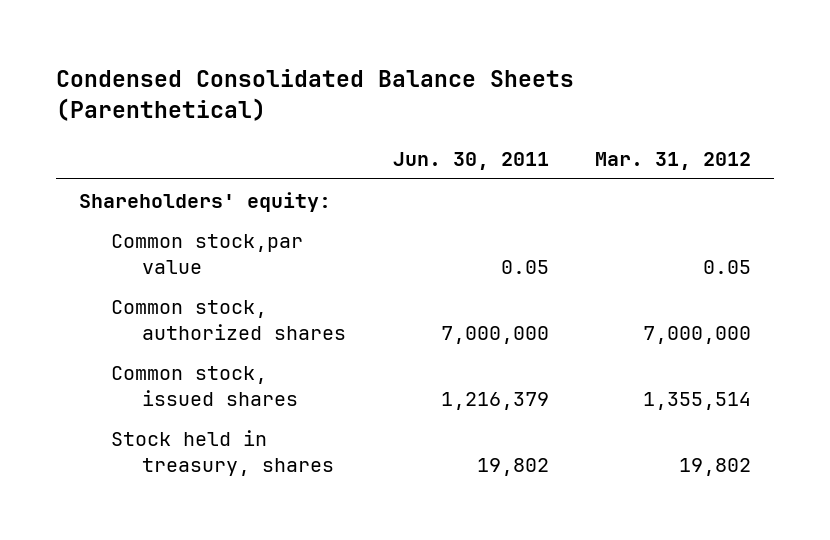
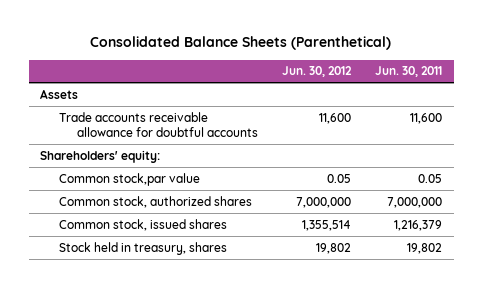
[56,69,575,122] Condensed Consolidated Balance Sheets (Parenthetical) -> [90,36,392,51] Consolidated Balance Sheets (Parenthetical)
[594,152,751,171] Mar. 31, 2012 -> none
none -> [281,66,352,78] Jun. 30, 2012
none -> [40,88,79,99] Assets
none -> [58,111,259,137] Trade accounts receivable allowance for doubtful accounts

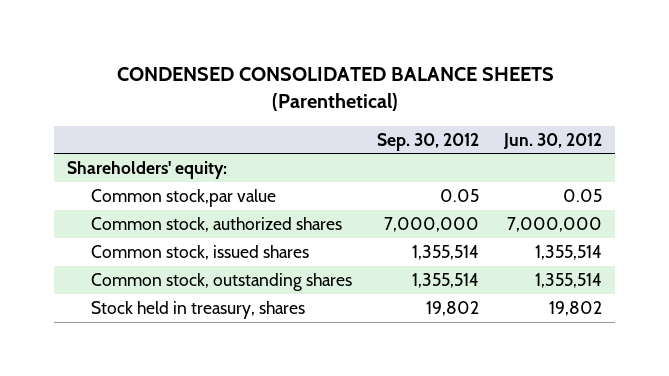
[90,36,392,51] Consolidated Balance Sheets (Parenthetical) -> [116,67,554,112] CONDENSED CONSOLIDATED BALANCE SHEETS (Parenthetical)
[374,66,442,78] Jun. 30, 2011 -> none
none -> [376,132,479,151] Sep. 30, 2012
[40,88,79,99] Assets -> none
[58,111,259,137] Trade accounts receivable allowance for doubtful accounts -> none
none -> [90,273,352,292] Common stock, outstanding shares

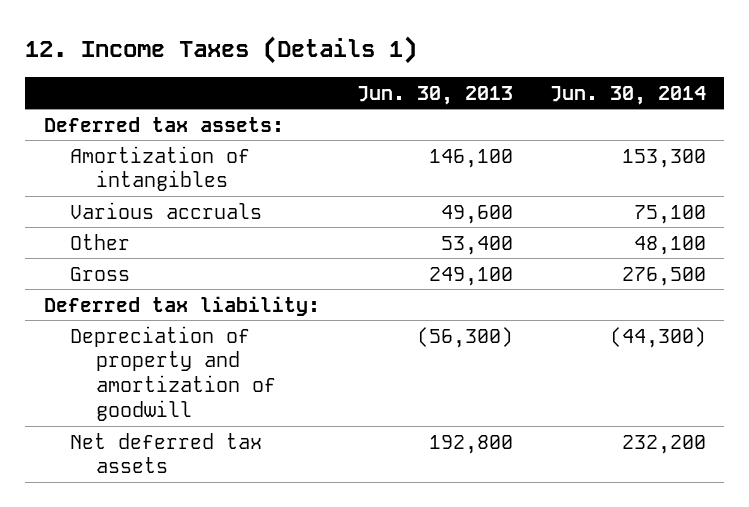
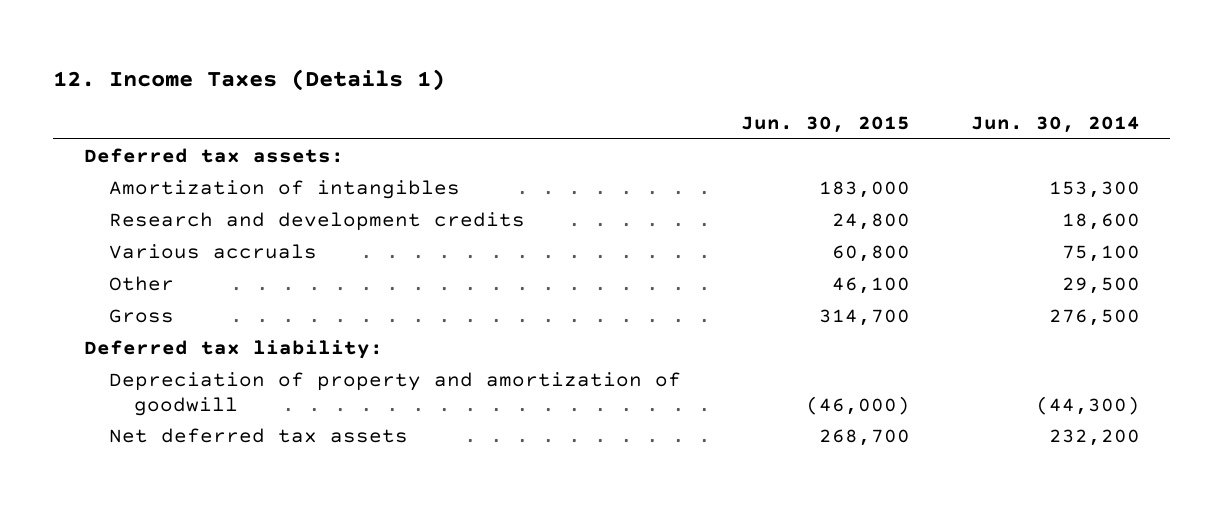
[356,85,513,105] Jun. 30, 2013 -> none
none -> [741,115,911,133] Jun. 30, 2015
none -> [108,212,525,232] Research and development credits
[633,235,706,255] 48,100 -> [1062,277,1141,295] 29,500

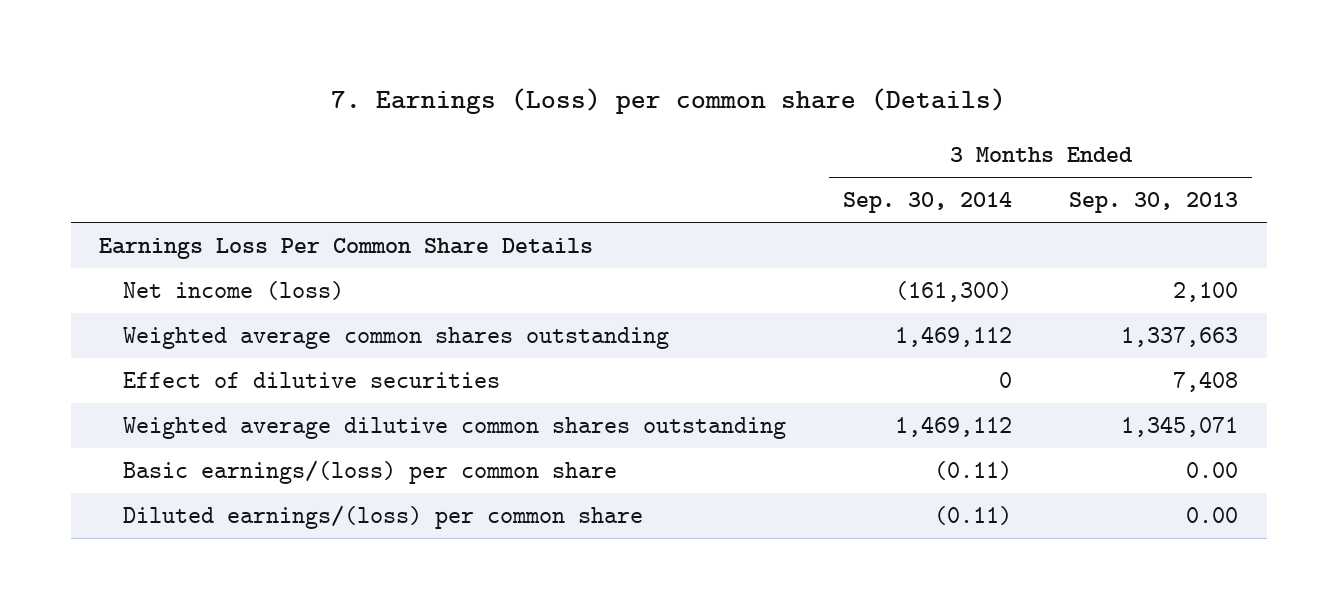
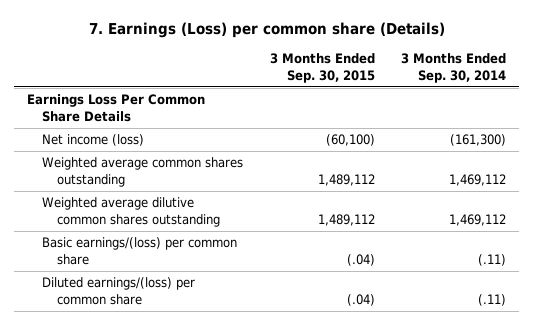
[1069,192,1239,214] Sep. 30, 2013 -> none
none -> [269,53,375,83] 3 Months Ended Sep. 30, 2015
[123,371,501,388] Effect of dilutive securities -> none
[934,460,1013,480] (0.11) -> [478,253,507,266] (.11)
[934,505,1013,525] (0.11) -> [478,293,507,306] (.11)

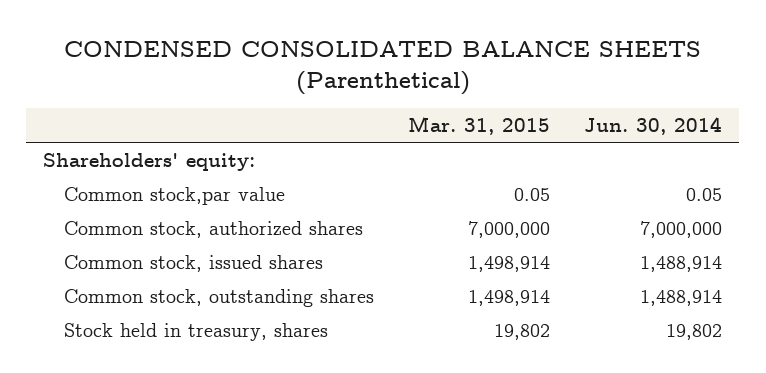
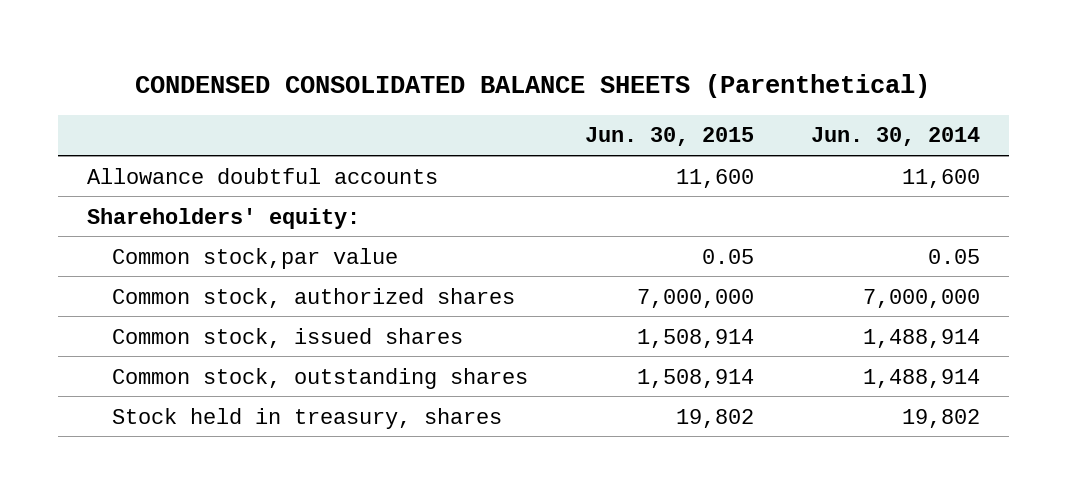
[408,116,551,136] Mar. 31, 2015 -> none
none -> [585,127,755,147] Jun. 30, 2015
none -> [86,167,438,184] Allowance doubtful accounts

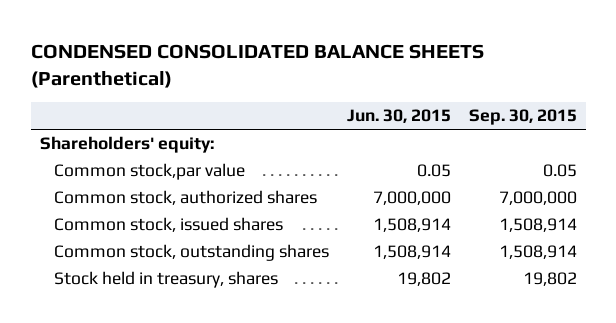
[811,127,981,147] Jun. 30, 2014 -> none
none -> [468,109,577,126] Sep. 30, 2015
[86,167,438,184] Allowance doubtful accounts -> none

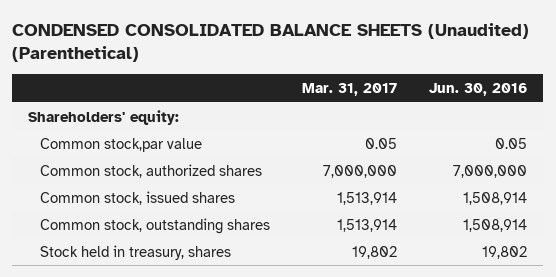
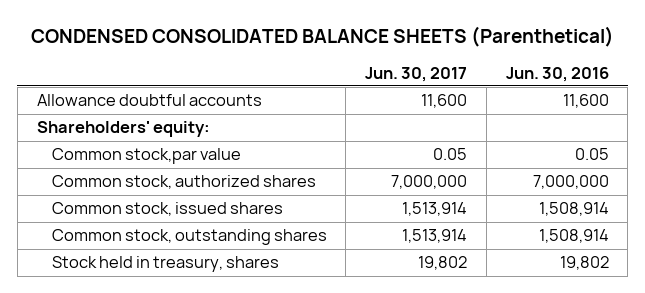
[12,22,530,63] CONDENSED CONSOLIDATED BALANCE SHEETS (Unaudited) (Parenthetical) -> [30,25,614,47] CONDENSED CONSOLIDATED BALANCE SHEETS (Parenthetical)
[302,83,398,97] Mar. 31, 2017 -> none
none -> [365,66,468,82] Jun. 30, 2017
none -> [36,94,262,107] Allowance doubtful accounts

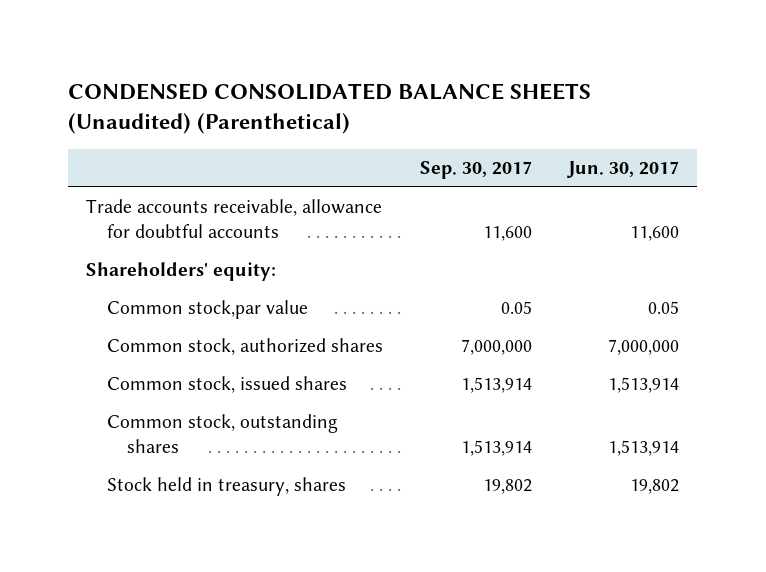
[30,25,614,47] CONDENSED CONSOLIDATED BALANCE SHEETS (Parenthetical) -> [68,82,592,135] CONDENSED CONSOLIDATED BALANCE SHEETS (Unaudited) (Parenthetical)
[505,66,609,82] Jun. 30, 2016 -> none
none -> [419,161,532,180] Sep. 30, 2017
[36,94,262,107] Allowance doubtful accounts -> [86,199,383,239] Trade accounts receivable, allowance for doubtful accounts

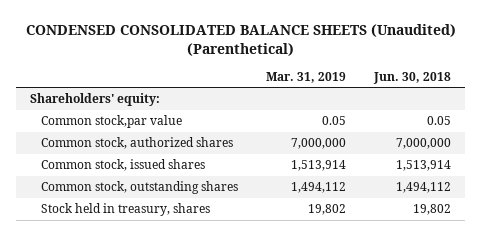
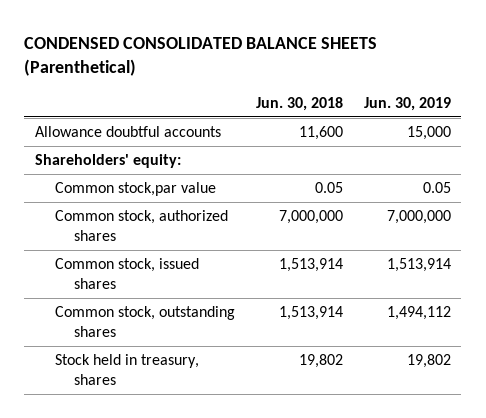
[25,23,456,56] CONDENSED CONSOLIDATED BALANCE SHEETS (Unaudited) (Parenthetical) -> [24,36,378,77] CONDENSED CONSOLIDATED BALANCE SHEETS (Parenthetical)
[266,71,347,83] Mar. 31, 2019 -> none
none -> [363,97,451,112] Jun. 30, 2019
none -> [34,125,221,137] Allowance doubtful accounts
[396,182,452,194] 1,494,112 -> [278,305,343,320] 1,513,914

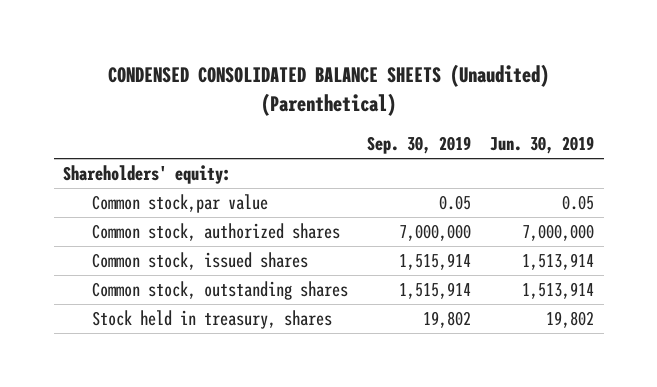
[24,36,378,77] CONDENSED CONSOLIDATED BALANCE SHEETS (Parenthetical) -> [107,64,549,116] CONDENSED CONSOLIDATED BALANCE SHEETS (Unaudited) (Parenthetical)
[255,97,343,112] Jun. 30, 2018 -> none
none -> [367,136,472,155] Sep. 30, 2019
[34,125,221,137] Allowance doubtful accounts -> none
[386,305,451,320] 1,494,112 -> [522,281,595,299] 1,513,914

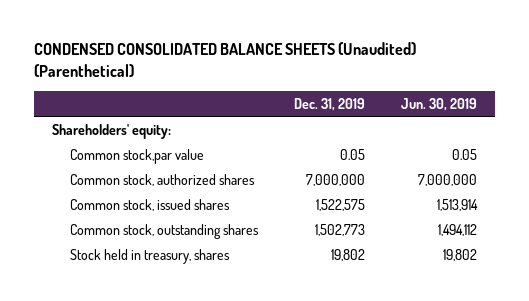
[367,136,472,155] Sep. 30, 2019 -> none
none -> [293,97,365,111] Dec. 31, 2019
[522,281,595,299] 1,513,914 -> [437,223,477,236] 1,494,112

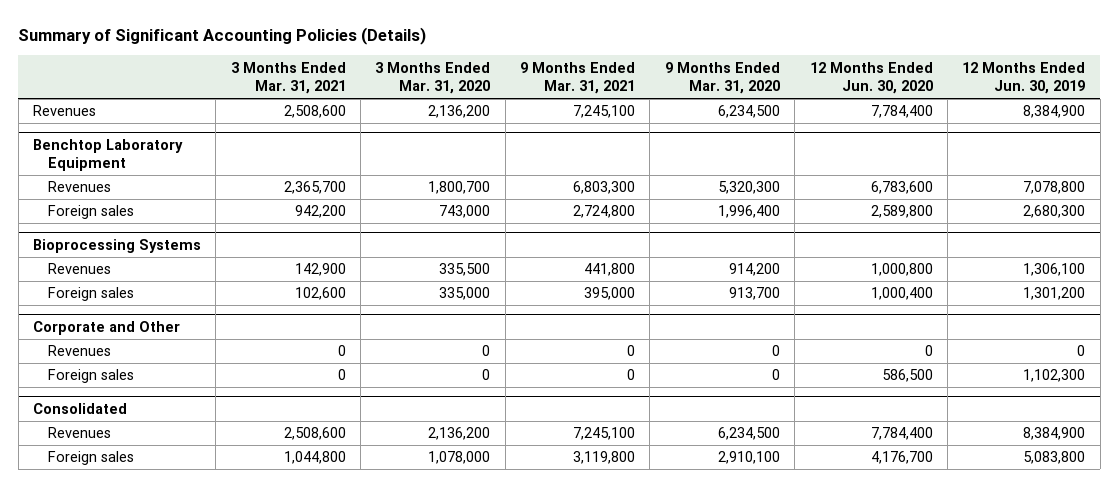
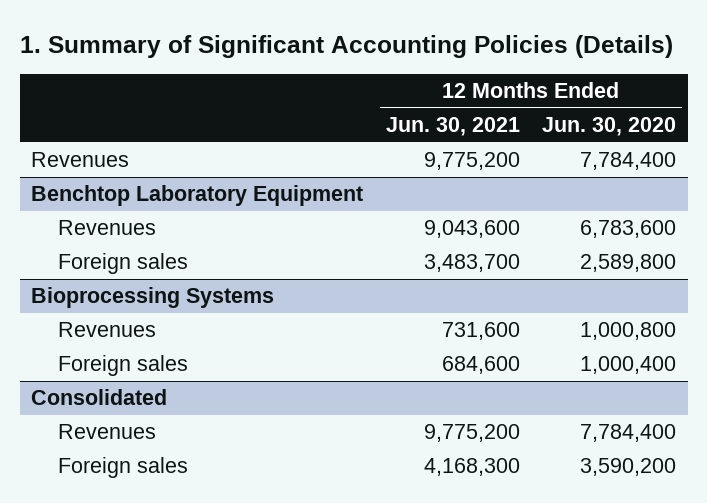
[18,26,427,45] Summary of Significant Accounting Policies (Details) -> [19,34,673,58] 1. Summary of Significant Accounting Policies (Details)
[230,61,346,95] 3 Months Ended Mar. 31, 2021 -> none
[375,61,491,95] 3 Months Ended Mar. 31, 2020 -> none
[520,61,636,95] 9 Months Ended Mar. 31, 2021 -> none
[664,61,780,95] 9 Months Ended Mar. 31, 2020 -> none
[962,61,1086,95] 12 Months Ended Jun. 30, 2019 -> none
none -> [385,117,520,137] Jun. 30, 2021
[33,320,181,335] Corporate and Other -> none
[48,345,112,357] Revenues -> none
[48,369,135,384] Foreign sales -> none
[870,451,933,465] 4,176,700 -> [580,458,677,477] 3,590,200

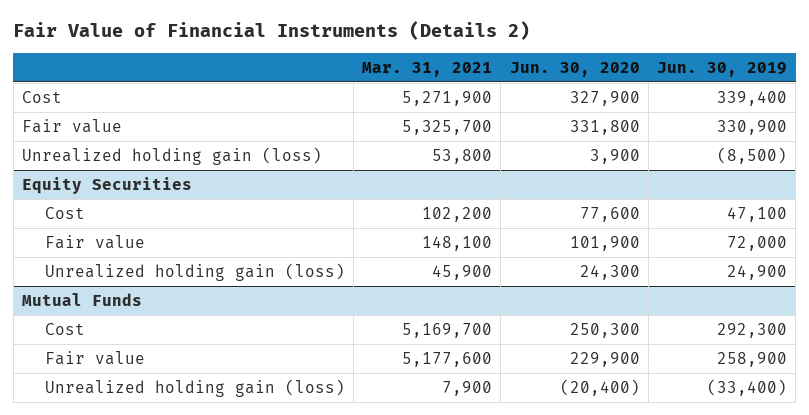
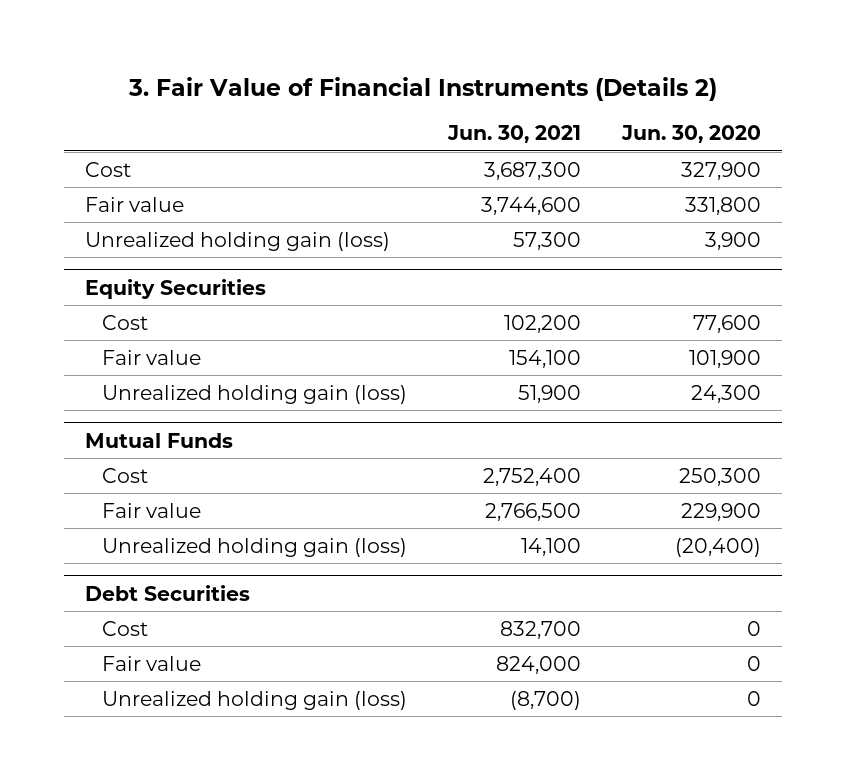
[13,21,531,41] Fair Value of Financial Instruments (Details 2) -> [127,76,717,101] 3. Fair Value of Financial Instruments (Details 2)
[362,61,493,77] Mar. 31, 2021 -> none
[656,61,787,77] Jun. 30, 2019 -> none
none -> [446,125,581,144] Jun. 30, 2021
none -> [84,584,250,601] Debt Securities
none -> [101,620,148,636] Cost
none -> [101,655,201,671] Fair value
none -> [101,690,407,710] Unrealized holding gain (loss)

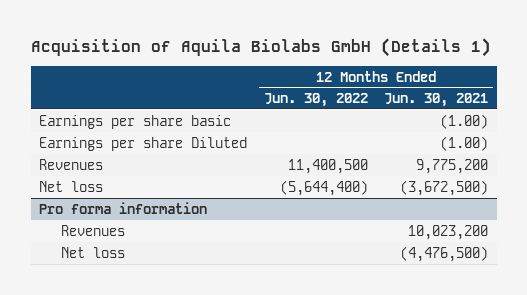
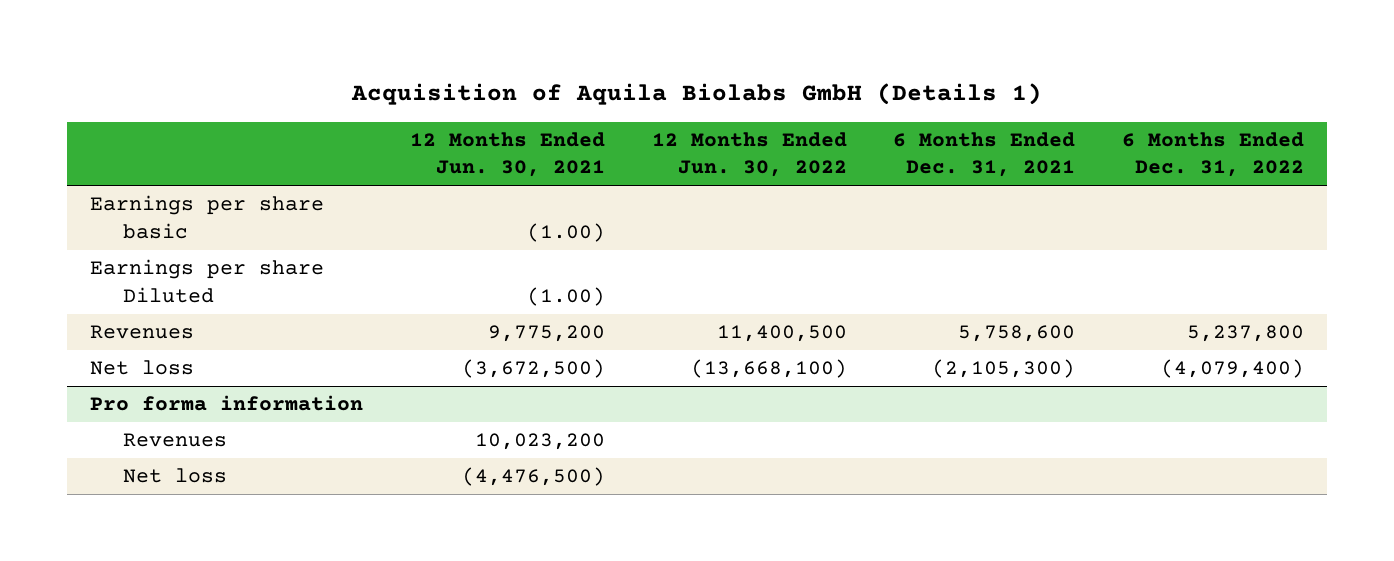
none -> [893,131,1076,178] 6 Months Ended Dec. 31, 2021
none -> [1121,131,1304,178] 6 Months Ended Dec. 31, 2022
[279,179,368,196] (5,644,400) -> [690,359,847,379] (13,668,100)

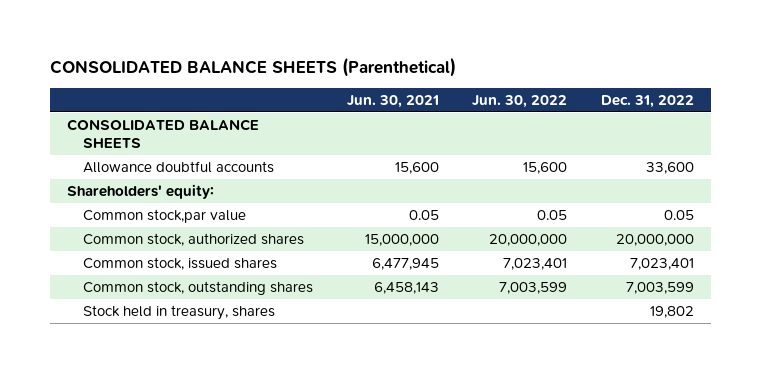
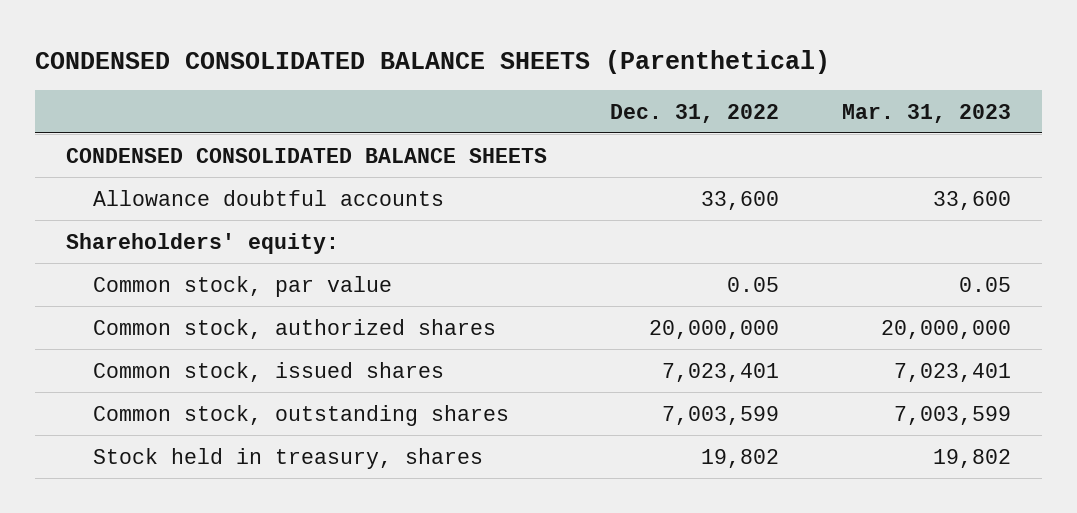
[49,57,456,78] CONSOLIDATED BALANCE SHEETS (Parenthetical) -> [35,49,831,74] CONDENSED CONSOLIDATED BALANCE SHEETS (Parenthetical)
[346,94,439,108] Jun. 30, 2021 -> none
[472,94,568,108] Jun. 30, 2022 -> none
none -> [841,103,1011,123] Mar. 31, 2023
[66,118,259,148] CONSOLIDATED BALANCE SHEETS -> [66,147,548,163] CONDENSED CONSOLIDATED BALANCE SHEETS
[83,208,247,223] Common stock,par value -> [93,275,393,297] Common stock, par value

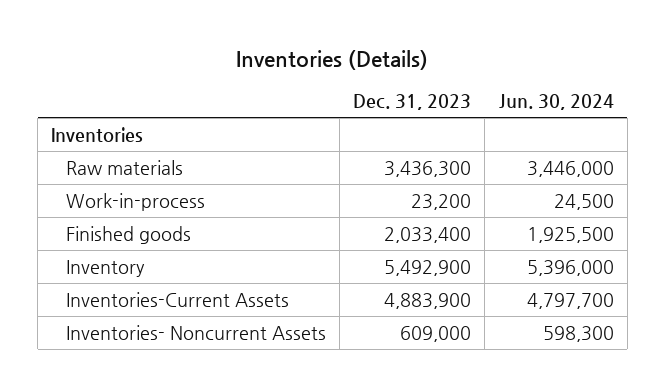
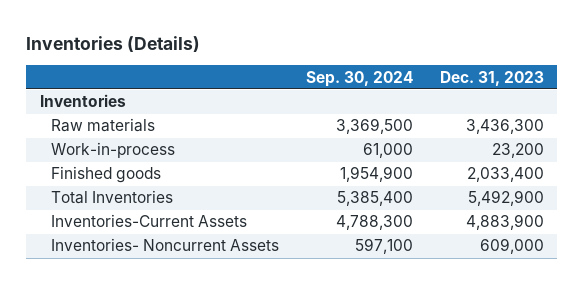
[498,93,614,110] Jun. 30, 2024 -> none
none -> [305,70,413,87] Sep. 30, 2024
[65,260,145,278] Inventory -> [51,190,174,205] Total Inventories

